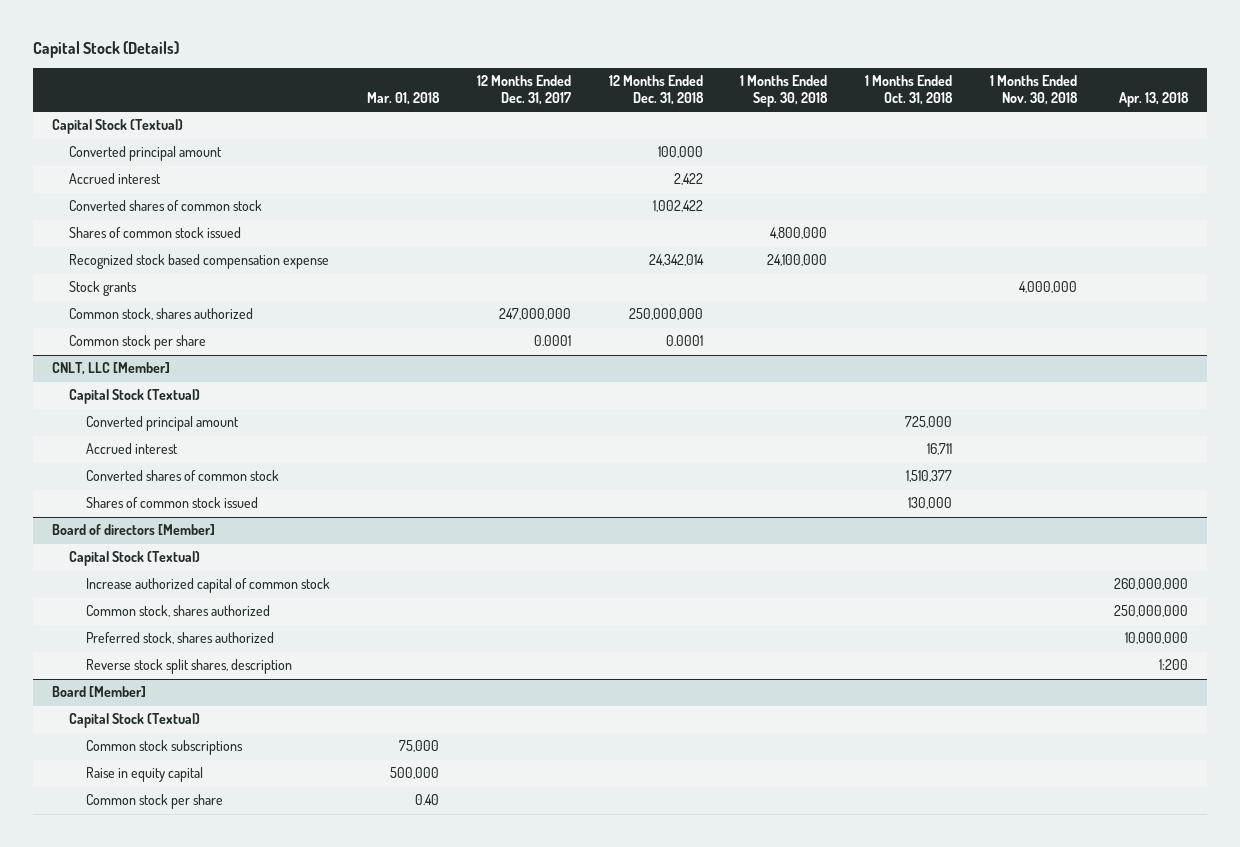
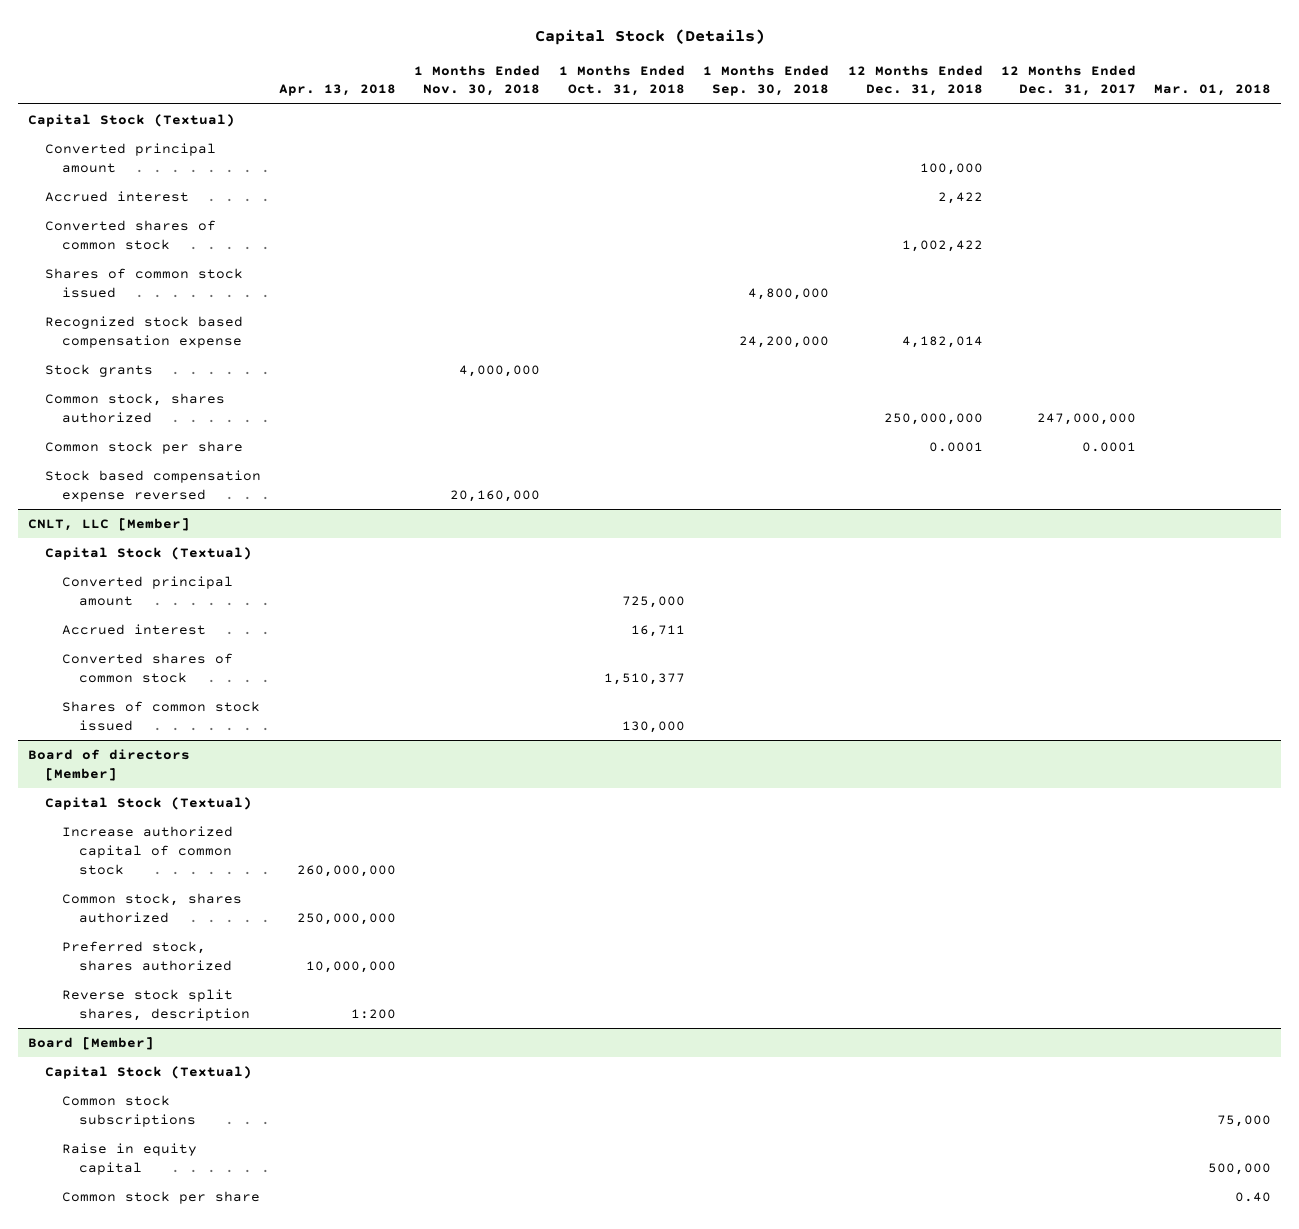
[648,254,704,267] 24,342,014 -> [901,335,983,348] 4,182,014
[767,254,828,267] 24,100,000 -> [739,335,830,348] 24,200,000
none -> [44,469,261,502] Stock based compensation expense reversed

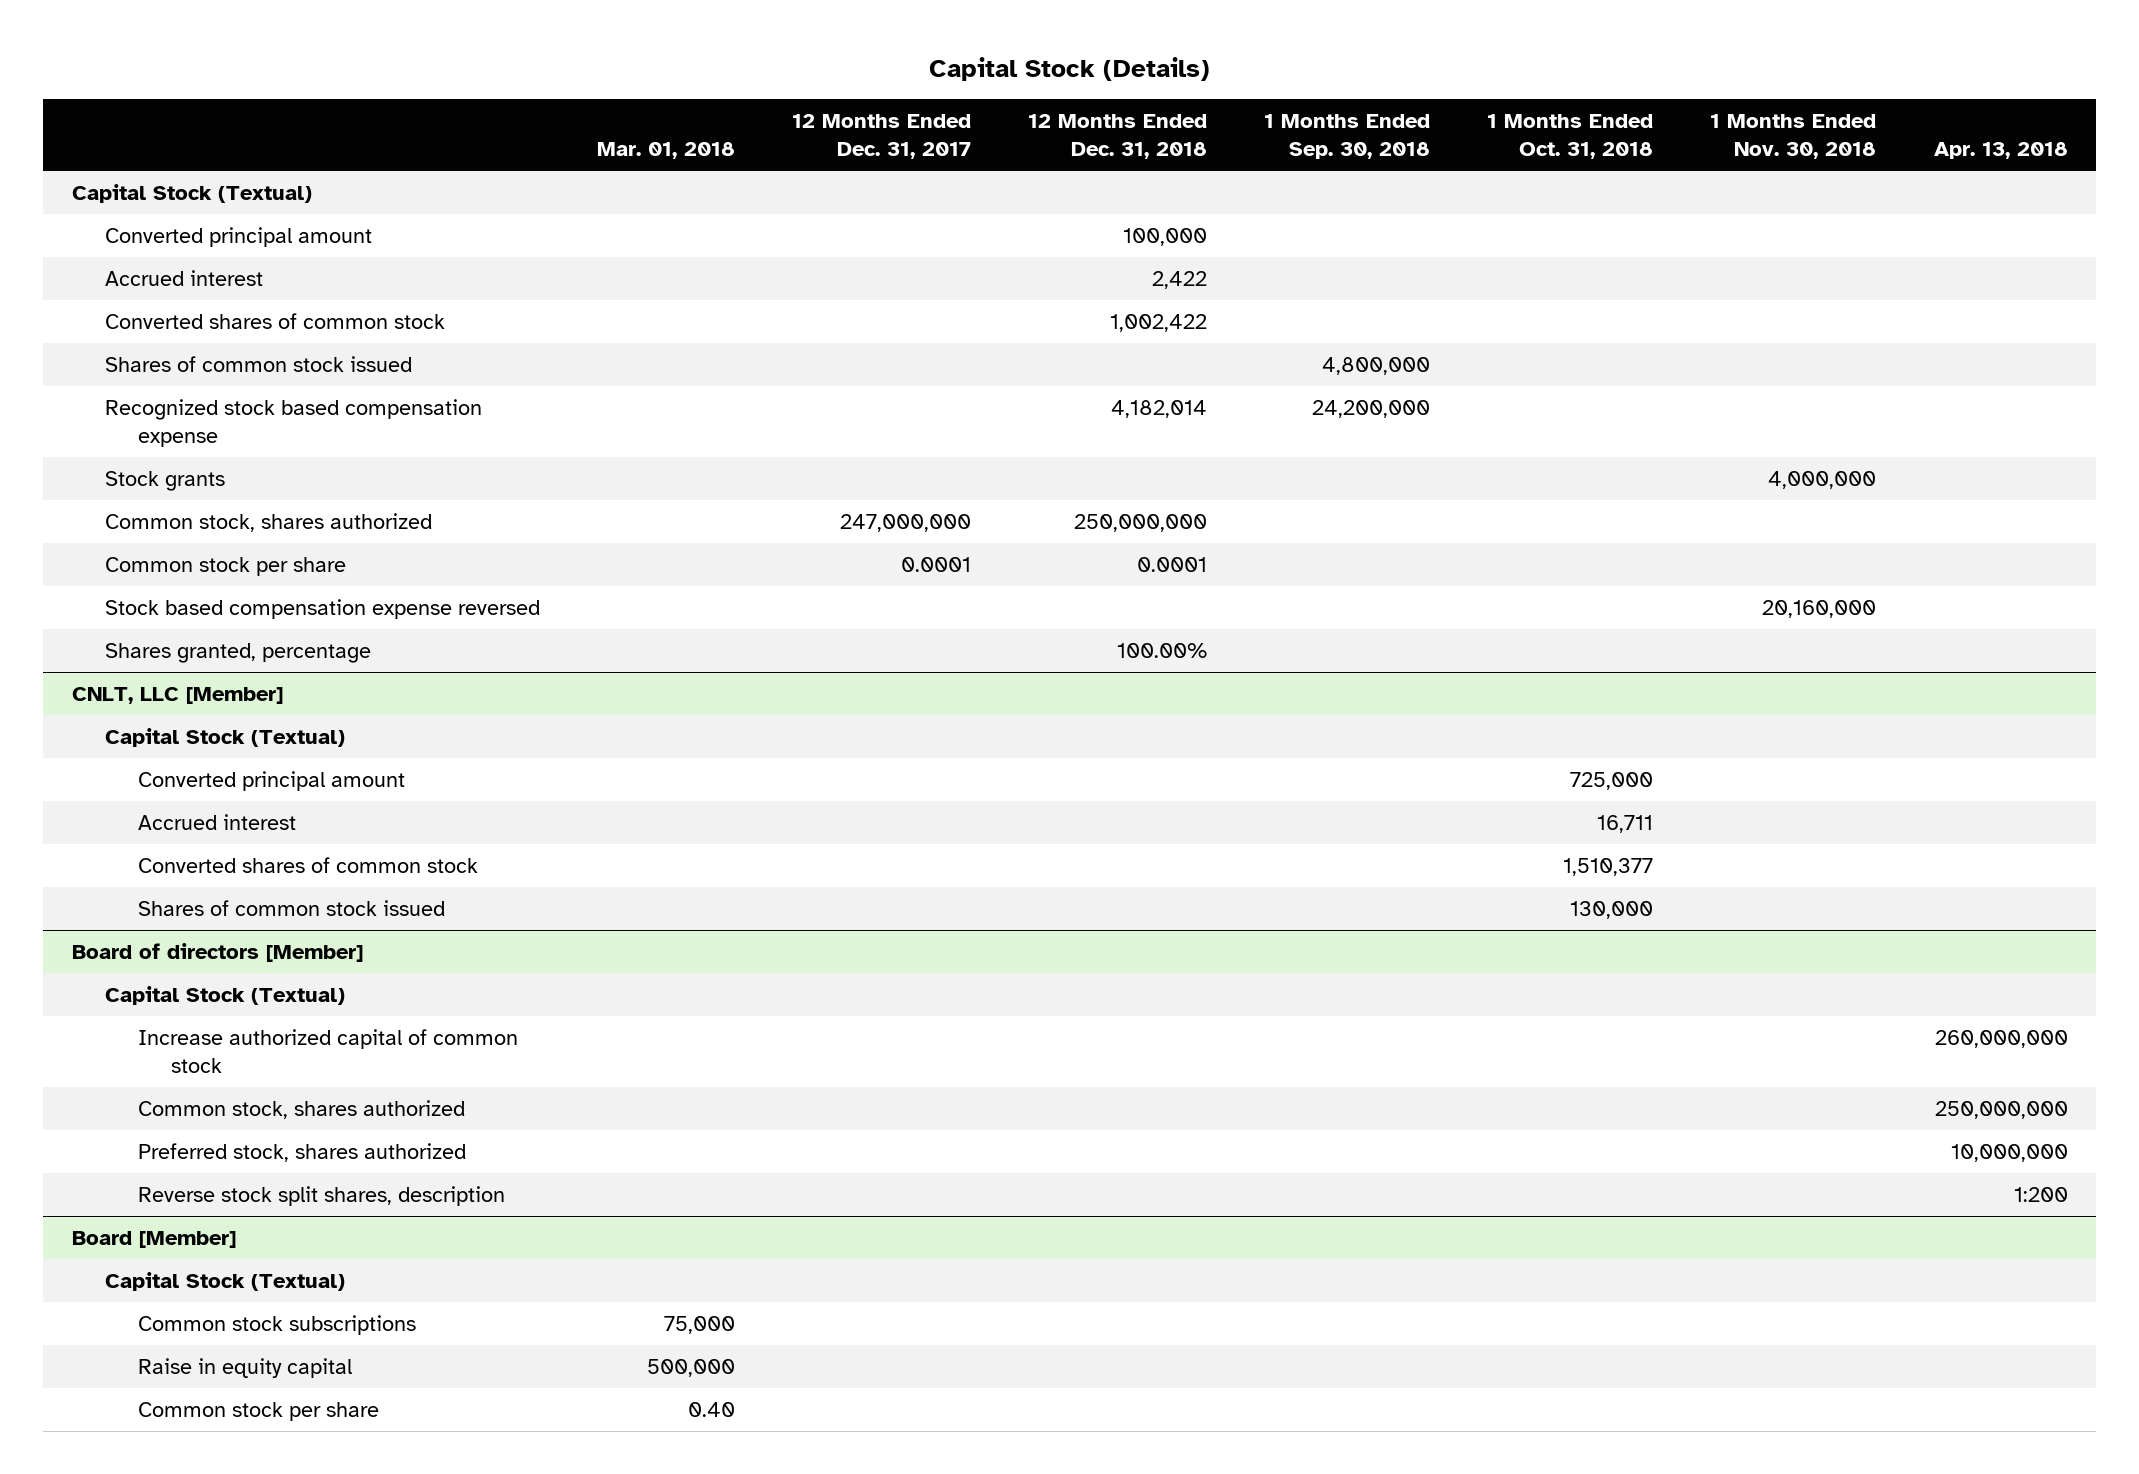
none -> [104,643,371,664] Shares granted, percentage

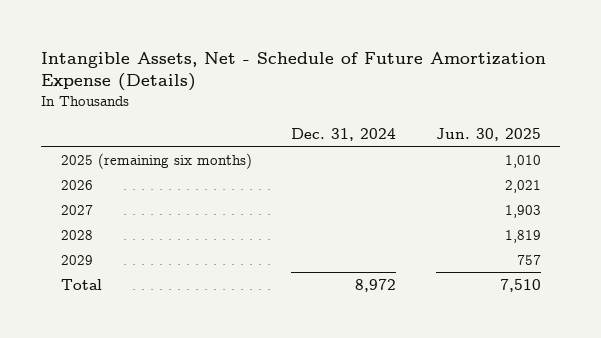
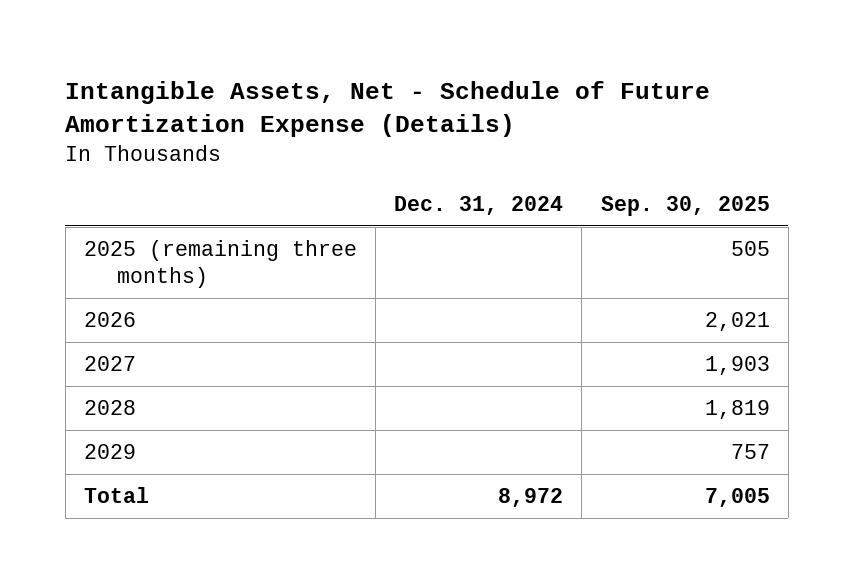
[435,127,541,141] Jun. 30, 2025 -> none
none -> [600,195,770,216] Sep. 30, 2025
[60,152,252,169] 2025 (remaining six months) -> [84,240,358,288] 2025 (remaining three months)

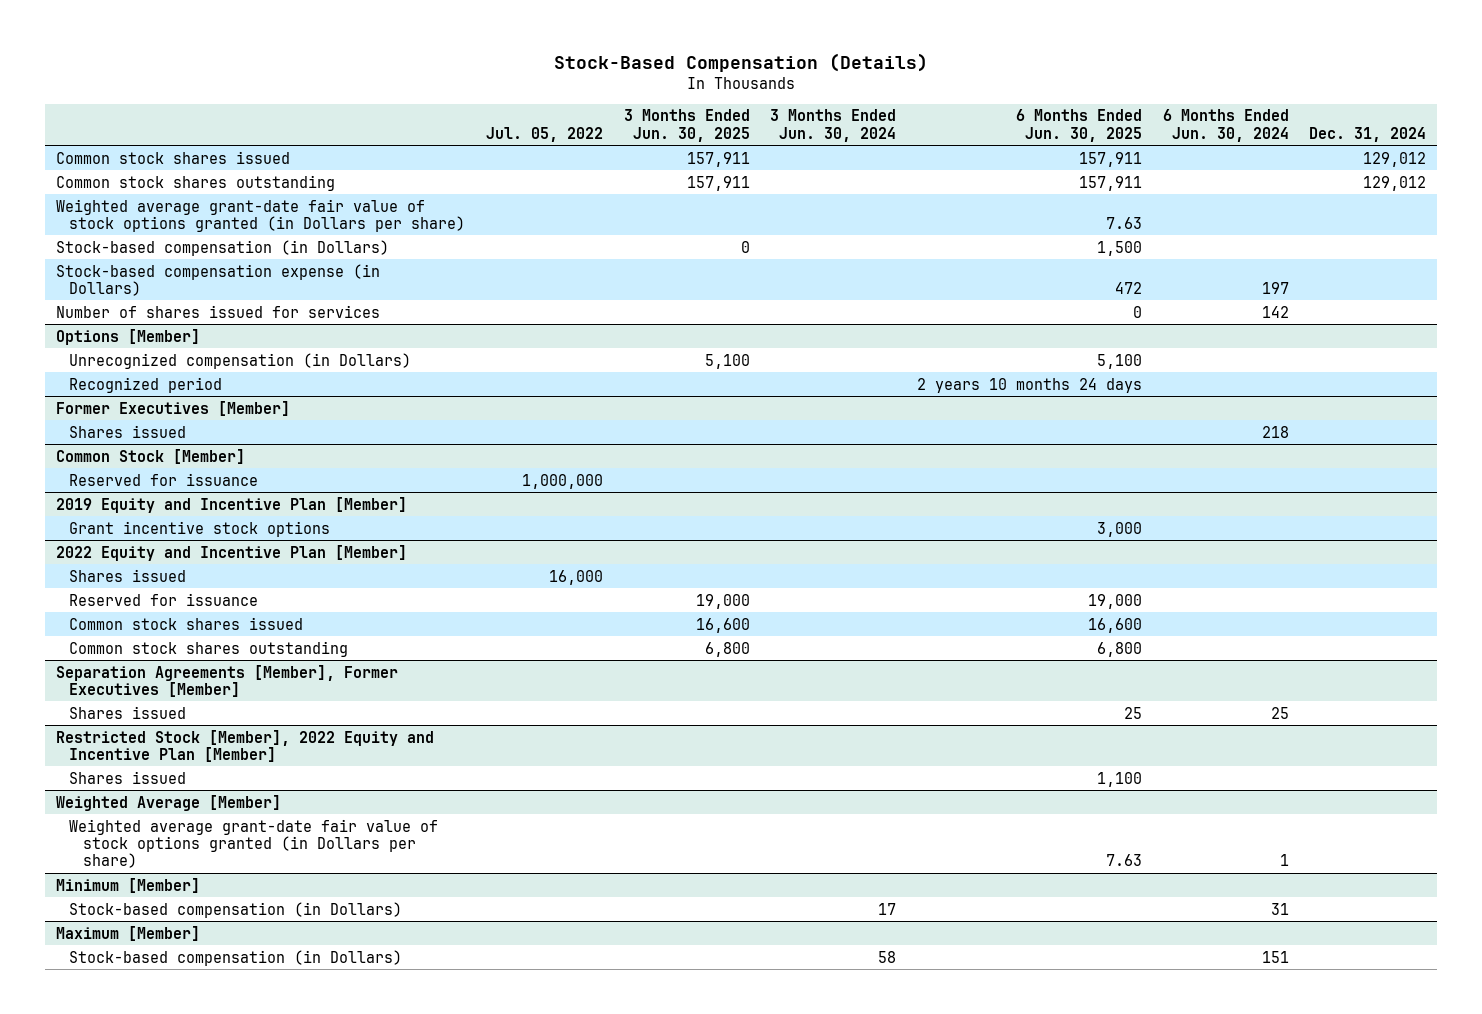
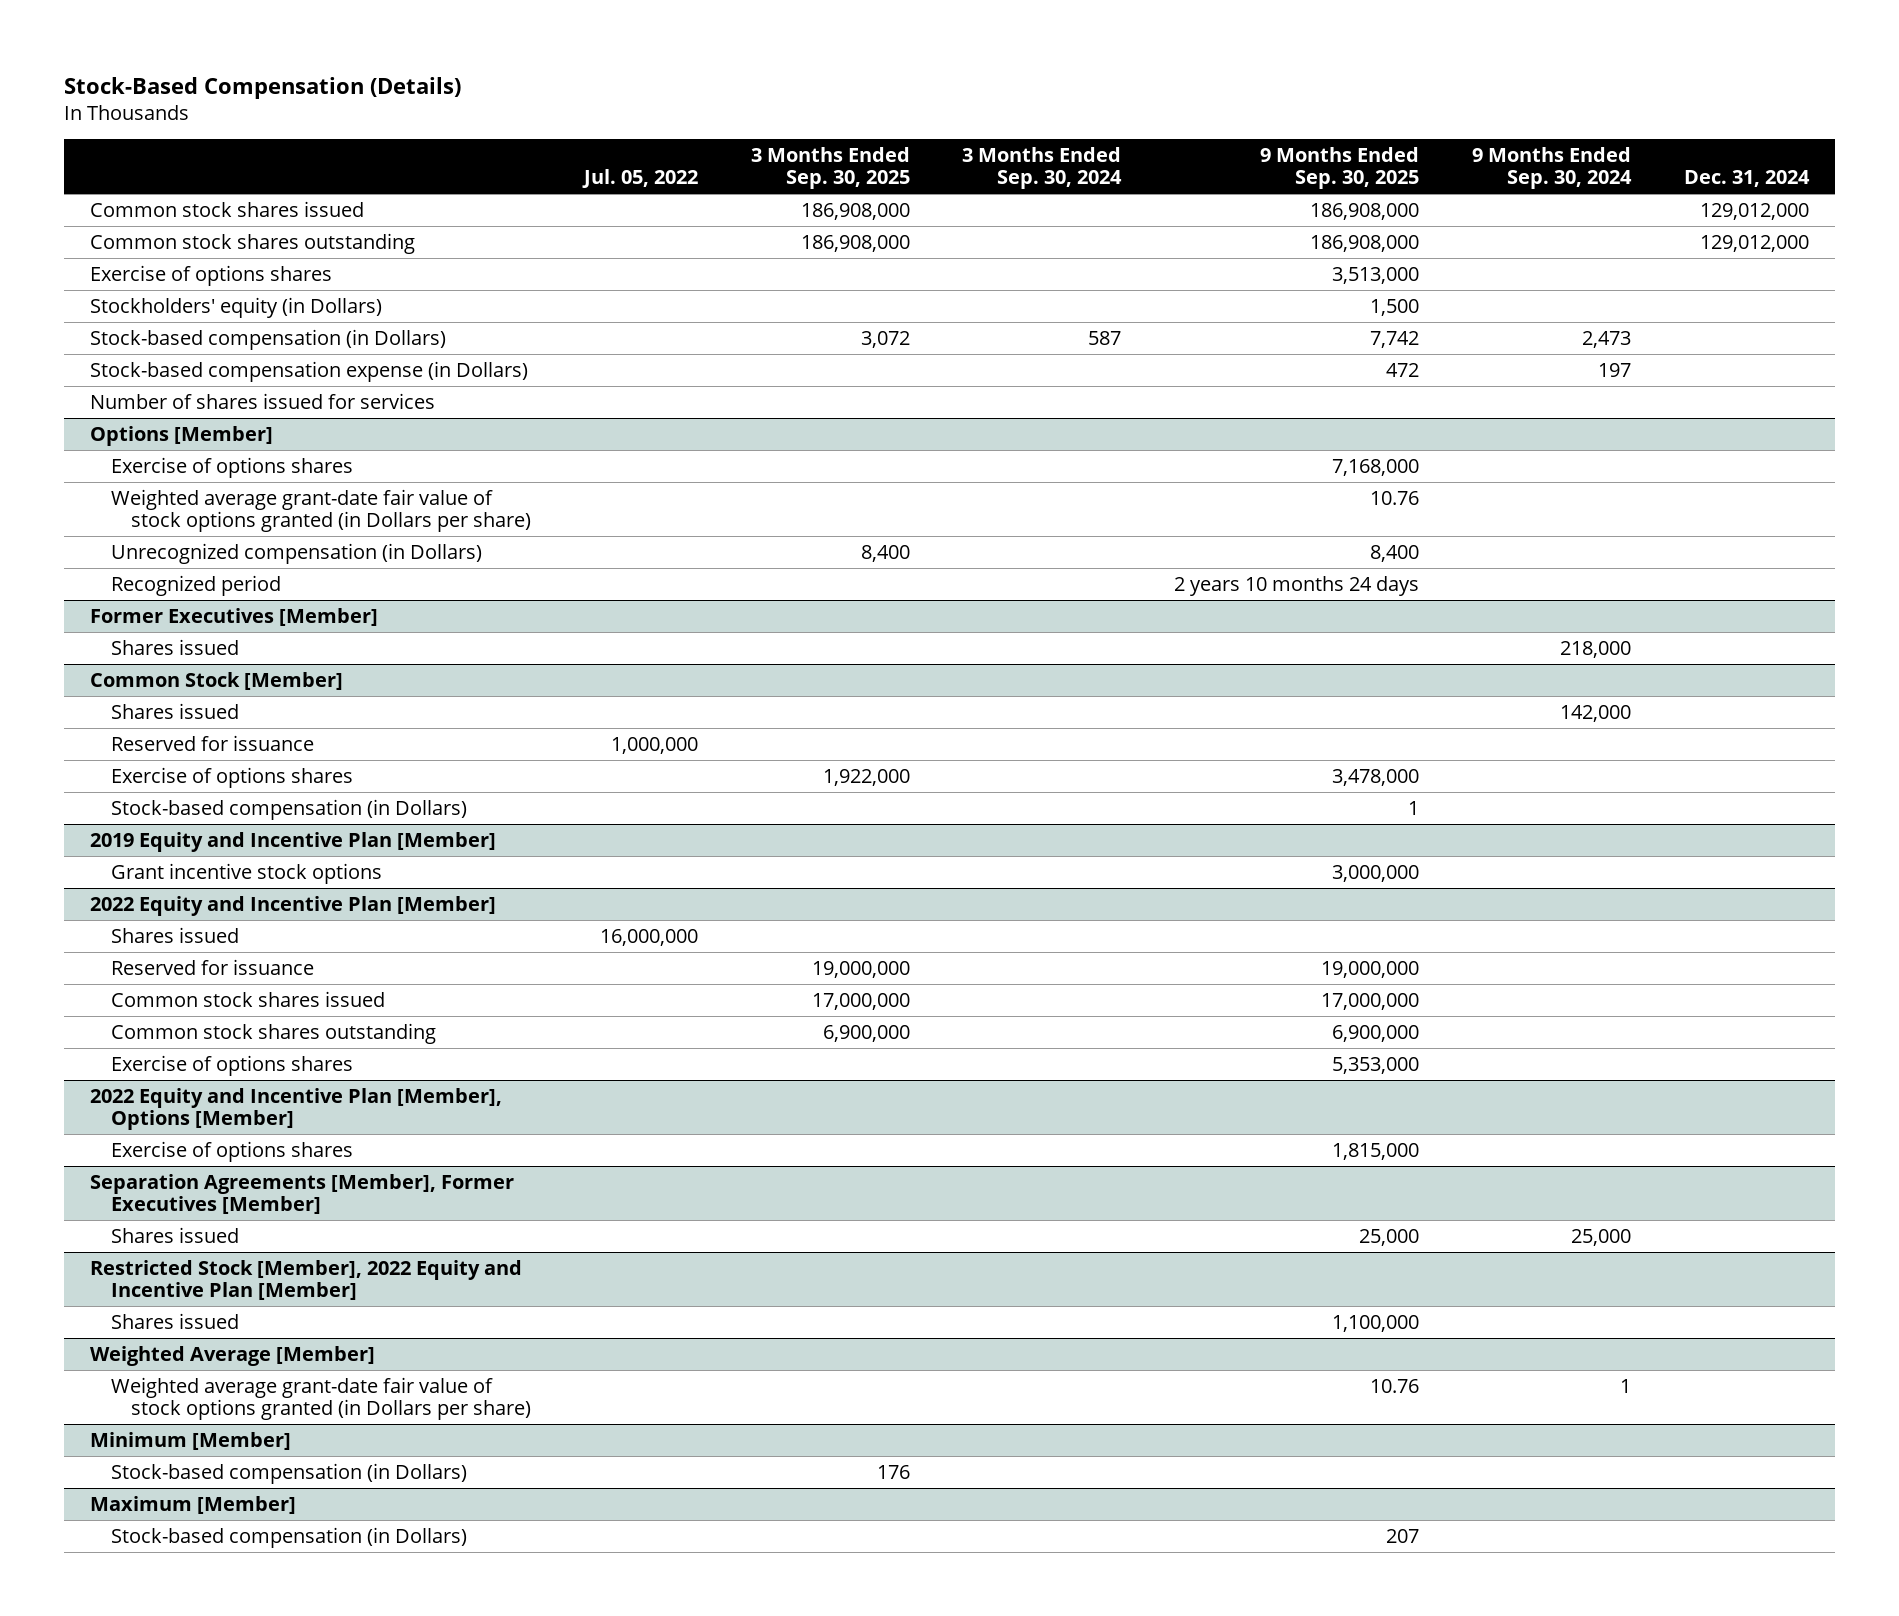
[623,109,750,142] 3 Months Ended Jun. 30, 2025 -> none
[770,109,897,142] 3 Months Ended Jun. 30, 2024 -> none
[1015,109,1142,142] 6 Months Ended Jun. 30, 2025 -> none
[1162,109,1289,142] 6 Months Ended Jun. 30, 2024 -> none
none -> [750,147,910,190] 3 Months Ended Sep. 30, 2025
none -> [962,147,1123,190] 3 Months Ended Sep. 30, 2024
none -> [1260,147,1420,190] 9 Months Ended Sep. 30, 2025
none -> [1472,147,1633,190] 9 Months Ended Sep. 30, 2024
[55,198,466,232] Weighted average grant-date fair value of stock options granted (in Dollars per share) -> none
[1363,151,1427,167] 129,012 -> [1699,202,1809,220] 129,012,000
[1363,175,1427,191] 129,012 -> [1699,234,1809,252] 129,012,000
none -> [90,264,333,286] Exercise of options shares
none -> [90,296,383,318] Stockholders' equity (in Dollars)
none -> [110,456,353,478] Exercise of options shares
none -> [110,488,531,533] Weighted average grant-date fair value of stock options granted (in Dollars per share)
none -> [110,702,239,719] Shares issued
none -> [110,766,353,788] Exercise of options shares
none -> [110,798,467,820] Stock-based compensation (in Dollars)
[548,569,603,585] 16,000 -> [599,928,698,946] 16,000,000
none -> [110,1054,353,1076] Exercise of options shares
none -> [90,1087,503,1131] 2022 Equity and Incentive Plan [Member], Options [Member]
none -> [110,1140,353,1162] Exercise of options shares

